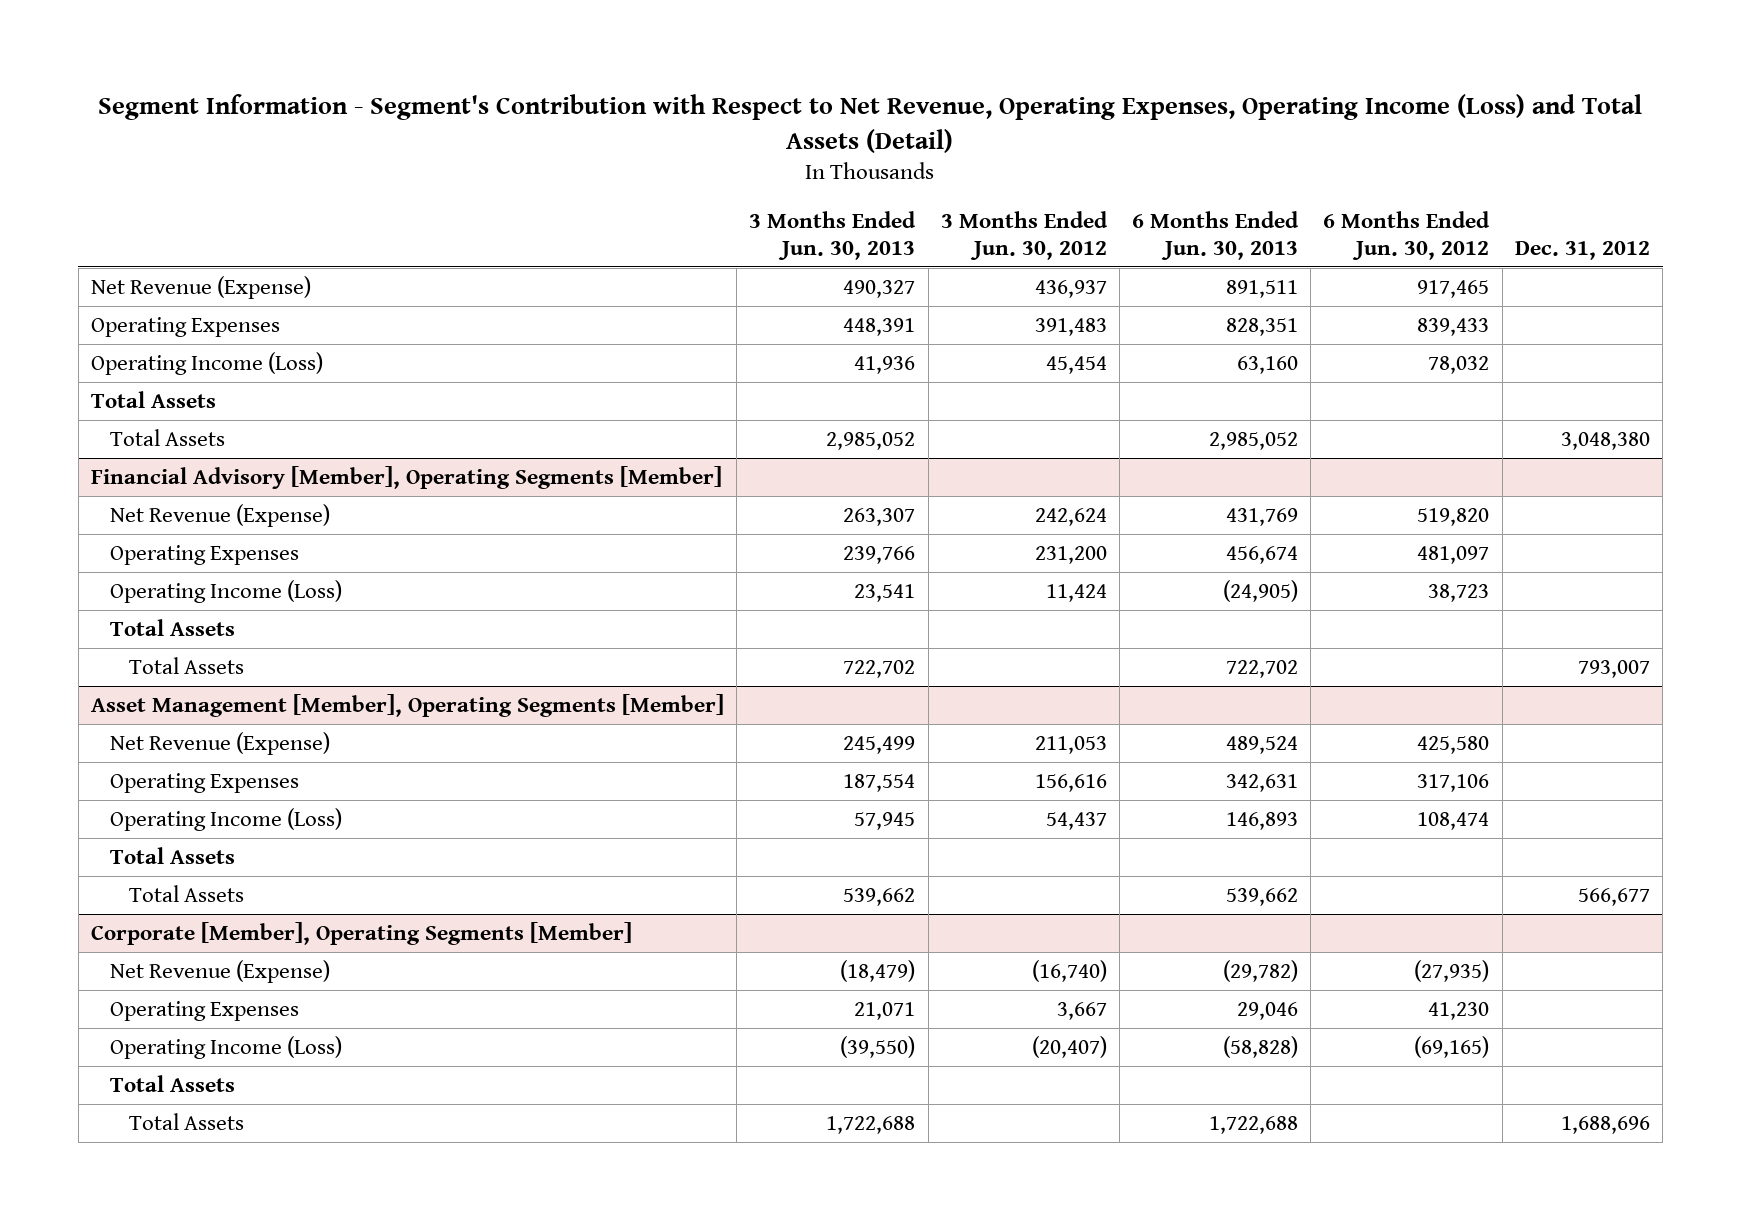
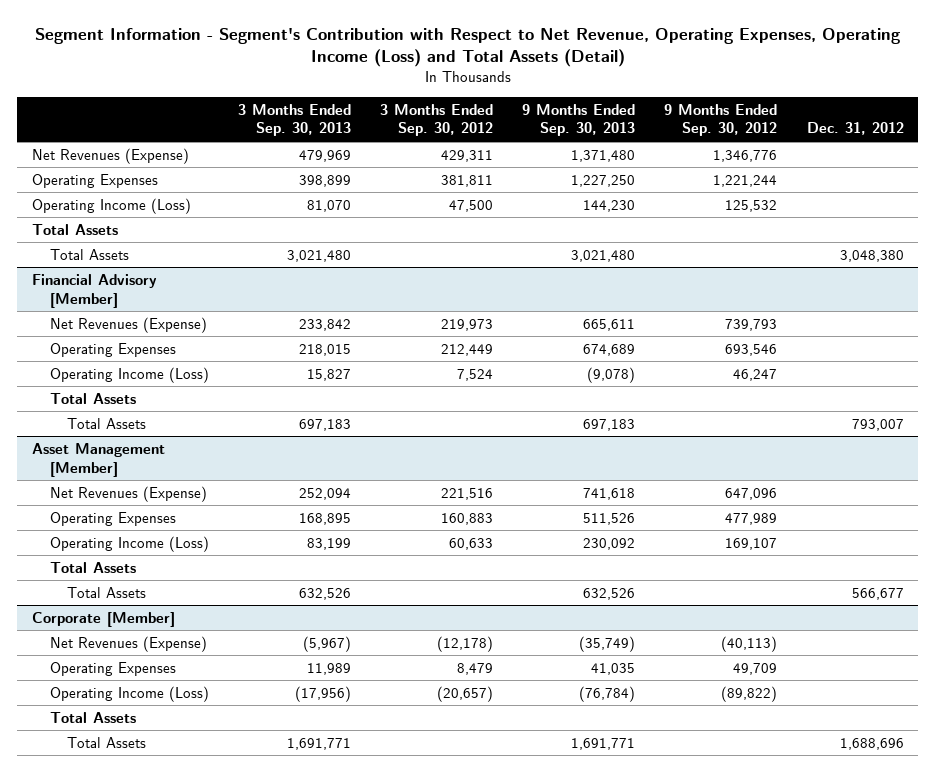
[749,211,917,260] 3 Months Ended Jun. 30, 2013 -> none
[940,211,1108,260] 3 Months Ended Jun. 30, 2012 -> none
[1132,211,1300,260] 6 Months Ended Jun. 30, 2013 -> none
[1323,211,1491,260] 6 Months Ended Jun. 30, 2012 -> none
none -> [237,103,351,137] 3 Months Ended Sep. 30, 2013
none -> [379,103,493,137] 3 Months Ended Sep. 30, 2012
none -> [522,103,636,137] 9 Months Ended Sep. 30, 2013
none -> [664,103,778,137] 9 Months Ended Sep. 30, 2012
[90,276,311,300] Net Revenue (Expense) -> [31,147,189,164] Net Revenues (Expense)
[90,466,722,490] Financial Advisory [Member], Operating Segments [Member] -> [31,273,157,308] Financial Advisory [Member]
[109,504,330,528] Net Revenue (Expense) -> [49,316,207,333] Net Revenues (Expense)
[90,694,724,718] Asset Management [Member], Operating Segments [Member] -> [31,442,165,477] Asset Management [Member]
[109,732,330,756] Net Revenue (Expense) -> [49,485,207,502] Net Revenues (Expense)
[90,922,632,946] Corporate [Member], Operating Segments [Member] -> [31,611,175,627] Corporate [Member]
[109,960,330,984] Net Revenue (Expense) -> [49,635,207,652] Net Revenues (Expense)

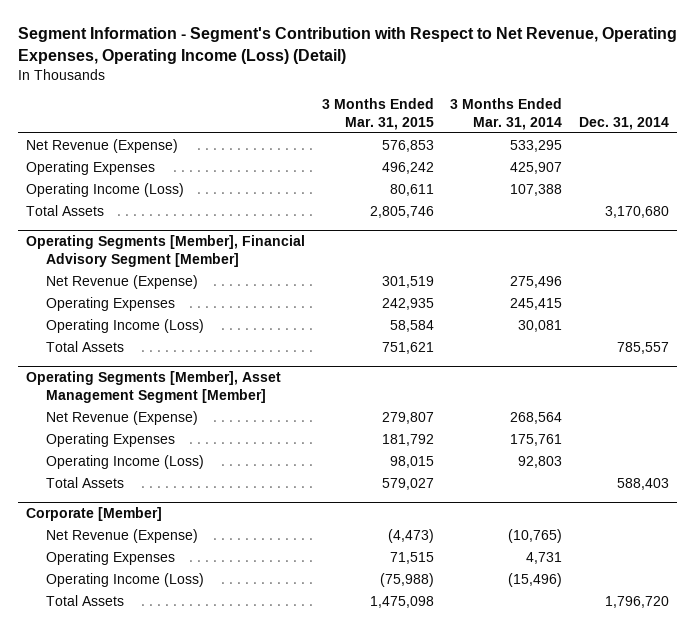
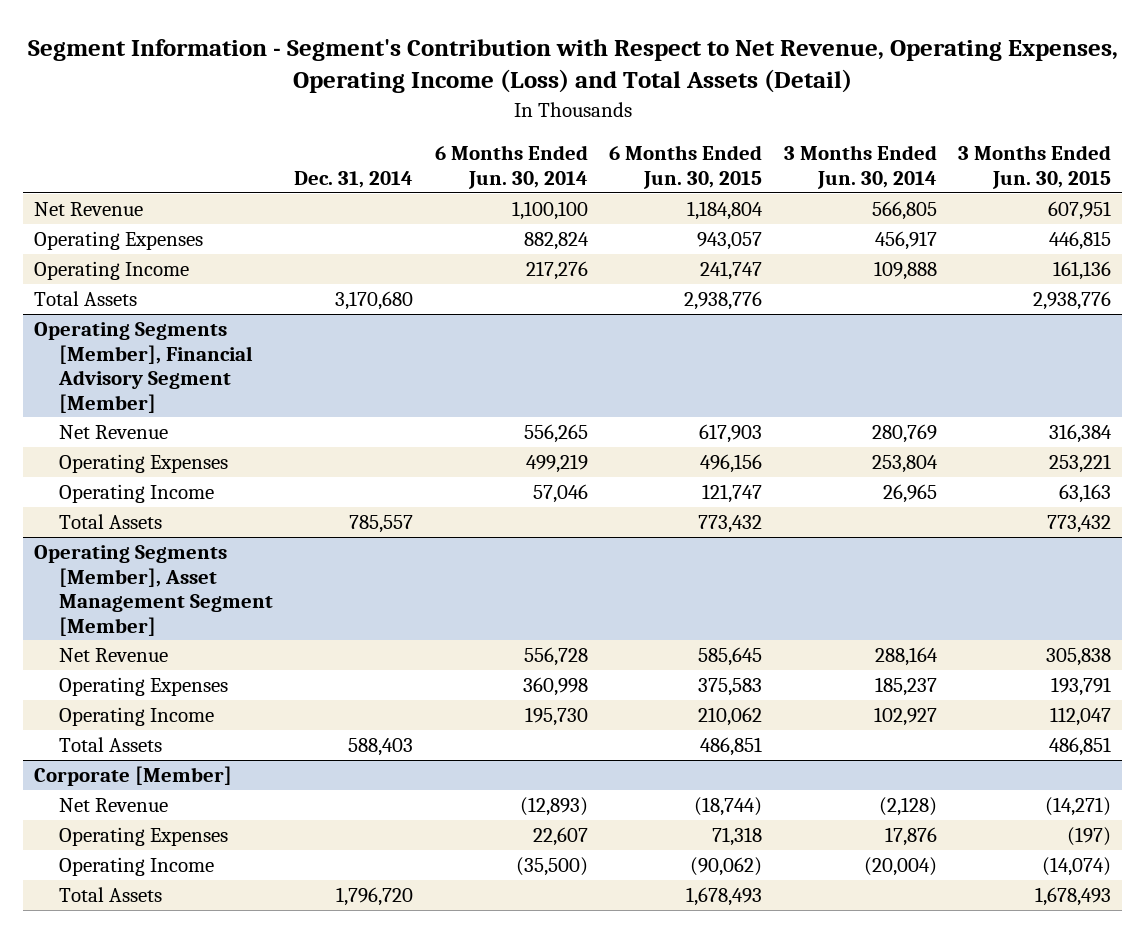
[17,27,677,64] Segment Information - Segment's Contribution with Respect to Net Revenue, Operating Expenses, Operating Income (Loss) (Detail) -> [27,38,1118,94] Segment Information - Segment's Contribution with Respect to Net Revenue, Operating Expenses, Operating Income (Loss) and Total Assets (Detail)
[321,98,434,130] 3 Months Ended Mar. 31, 2015 -> none
[450,98,563,130] 3 Months Ended Mar. 31, 2014 -> none
none -> [434,145,588,189] 6 Months Ended Jun. 30, 2014
none -> [609,145,763,189] 6 Months Ended Jun. 30, 2015
none -> [783,145,937,189] 3 Months Ended Jun. 30, 2014
none -> [958,145,1112,189] 3 Months Ended Jun. 30, 2015
[25,138,178,153] Net Revenue (Expense) -> [33,202,143,217] Net Revenue
[25,182,184,197] Operating Income (Loss) -> [33,261,189,281] Operating Income
[46,274,199,289] Net Revenue (Expense) -> [58,425,168,440] Net Revenue
[46,318,205,333] Operating Income (Loss) -> [58,484,214,504] Operating Income
[46,410,199,425] Net Revenue (Expense) -> [58,648,168,663] Net Revenue
[46,454,205,469] Operating Income (Loss) -> [58,707,214,727] Operating Income
[46,528,199,543] Net Revenue (Expense) -> [58,798,168,813] Net Revenue
[46,572,205,587] Operating Income (Loss) -> [58,857,214,877] Operating Income

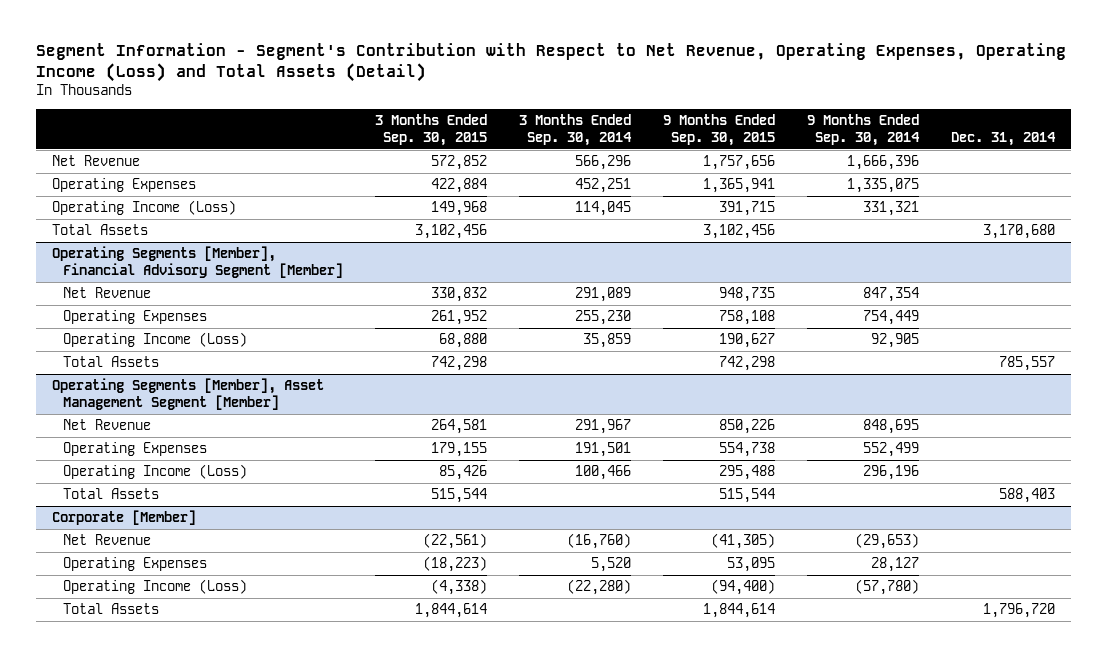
[434,145,588,189] 6 Months Ended Jun. 30, 2014 -> none
[609,145,763,189] 6 Months Ended Jun. 30, 2015 -> none
[783,145,937,189] 3 Months Ended Jun. 30, 2014 -> none
[958,145,1112,189] 3 Months Ended Jun. 30, 2015 -> none
none -> [374,113,487,146] 3 Months Ended Sep. 30, 2015
none -> [518,113,632,146] 3 Months Ended Sep. 30, 2014
none -> [662,113,775,146] 9 Months Ended Sep. 30, 2015
none -> [806,113,920,146] 9 Months Ended Sep. 30, 2014
[33,261,189,281] Operating Income -> [51,200,236,216] Operating Income (Loss)
[58,484,214,504] Operating Income -> [62,332,247,348] Operating Income (Loss)
[58,707,214,727] Operating Income -> [62,464,247,480] Operating Income (Loss)
[58,857,214,877] Operating Income -> [62,579,247,595] Operating Income (Loss)

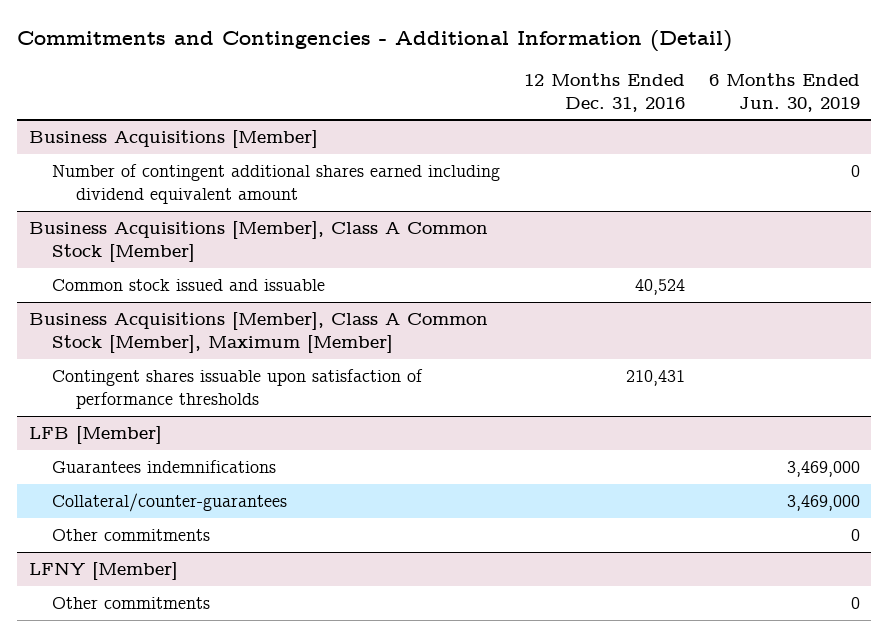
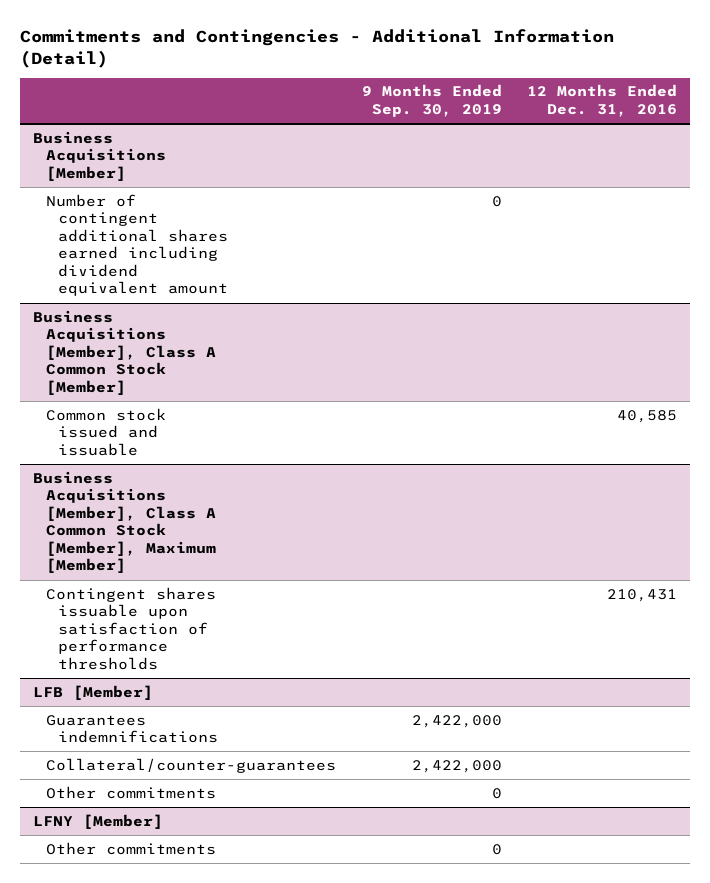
[708,72,860,112] 6 Months Ended Jun. 30, 2019 -> none
none -> [361,84,502,118] 9 Months Ended Sep. 30, 2019
[635,279,686,296] 40,524 -> [617,409,678,423] 40,585

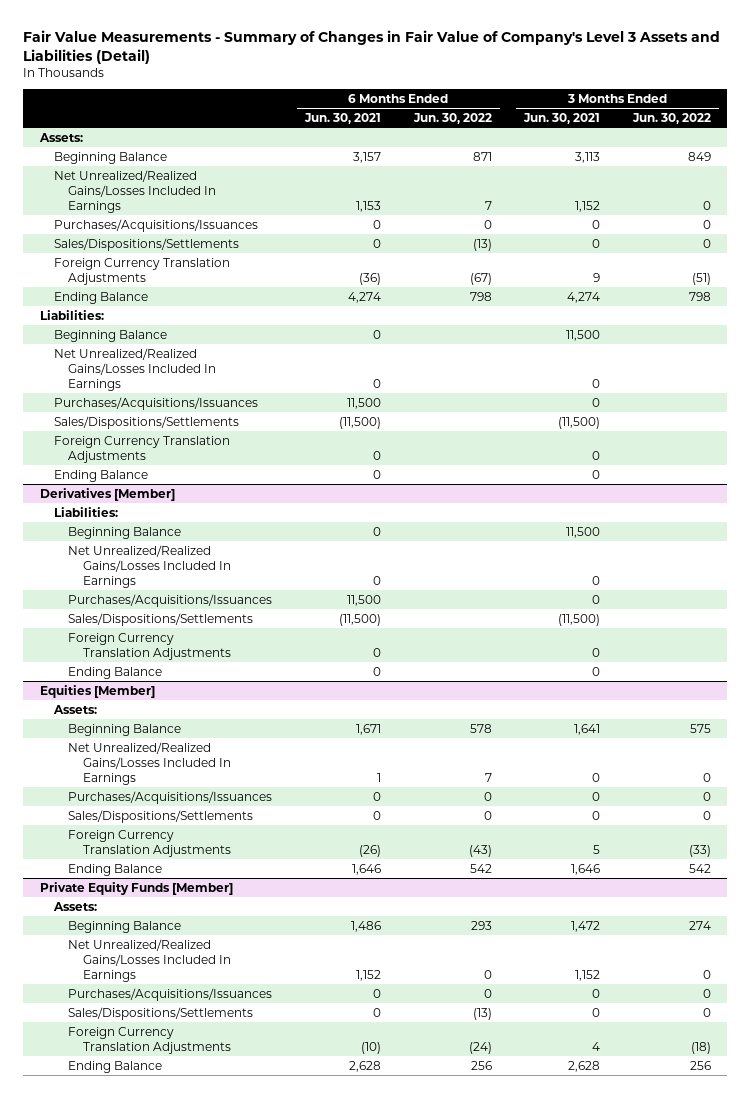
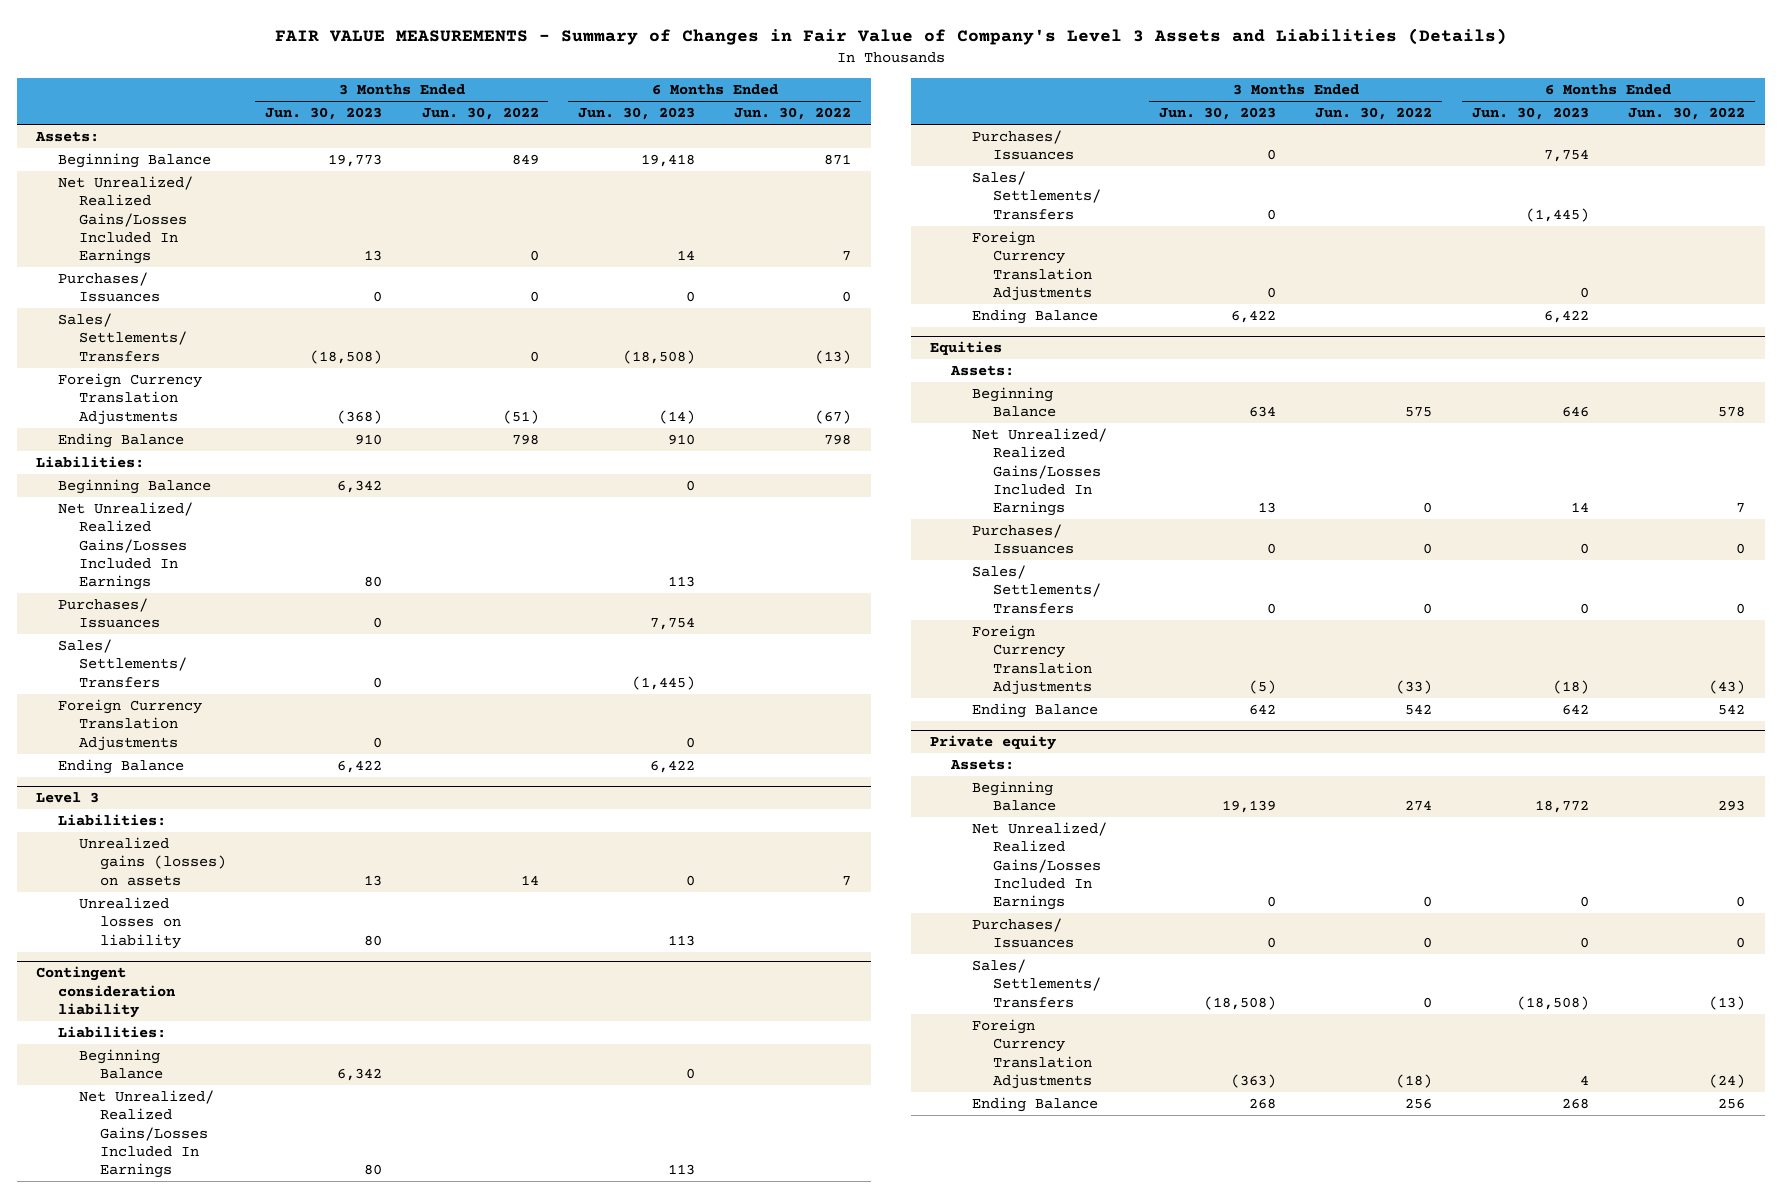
[23,30,721,64] Fair Value Measurements - Summary of Changes in Fair Value of Company's Level 3 Assets and Liabilities (Detail) -> [274,28,1507,46] FAIR VALUE MEASUREMENTS - Summary of Changes in Fair Value of Company's Level 3 Assets and Liabilities (Details)
[304,112,382,124] Jun. 30, 2021 -> none
[523,112,601,124] Jun. 30, 2021 -> none
none -> [265,107,383,121] Jun. 30, 2023
none -> [577,107,695,121] Jun. 30, 2023
[53,169,217,213] Net Unrealized/Realized Gains/Losses Included In Earnings -> [57,176,193,265] Net Unrealized/ Realized Gains/Losses Included In Earnings
[53,218,258,232] Purchases/Acquisitions/Issuances -> [57,272,160,303] Purchases/ Issuances
[53,237,239,251] Sales/Dispositions/Settlements -> [57,313,187,362] Sales/ Settlements/ Transfers
[53,347,217,391] Net Unrealized/Realized Gains/Losses Included In Earnings -> [57,502,193,591] Net Unrealized/ Realized Gains/Losses Included In Earnings
[53,396,258,410] Purchases/Acquisitions/Issuances -> [57,598,160,629] Purchases/ Issuances
[53,415,239,429] Sales/Dispositions/Settlements -> [57,639,187,688] Sales/ Settlements/ Transfers
[39,487,175,501] Derivatives [Member] -> none
[53,506,118,517] Liabilities: -> none
[68,526,182,539] Beginning Balance -> none
[68,544,231,588] Net Unrealized/Realized Gains/Losses Included In Earnings -> none
[68,593,273,607] Purchases/Acquisitions/Issuances -> none
[68,612,254,626] Sales/Dispositions/Settlements -> none
[68,632,231,660] Foreign Currency Translation Adjustments -> none
[68,666,163,679] Ending Balance -> none
none -> [36,792,100,804] Level 3
none -> [57,814,166,827] Liabilities:
none -> [78,837,226,886] Unrealized gains (losses) on assets
none -> [78,897,181,949] Unrealized losses on liability
none -> [36,966,176,1018] Contingent consideration liability
none -> [57,1026,166,1039] Liabilities:
none -> [78,1049,163,1080] Beginning Balance
none -> [78,1090,214,1179] Net Unrealized/ Realized Gains/Losses Included In Earnings
none -> [972,130,1075,161] Purchases/ Issuances
none -> [972,171,1102,220] Sales/ Settlements/ Transfers
none -> [972,231,1093,302] Foreign Currency Translation Adjustments
none -> [972,309,1099,325] Ending Balance
[39,684,155,698] Equities [Member] -> [930,341,1003,356] Equities
[68,741,231,785] Net Unrealized/Realized Gains/Losses Included In Earnings -> [972,428,1108,517] Net Unrealized/ Realized Gains/Losses Included In Earnings
[68,790,273,804] Purchases/Acquisitions/Issuances -> [972,524,1075,555] Purchases/ Issuances
[68,809,254,823] Sales/Dispositions/Settlements -> [972,565,1102,614] Sales/ Settlements/ Transfers
[39,881,233,895] Private Equity Funds [Member] -> [930,735,1057,751] Private equity
[68,938,231,982] Net Unrealized/Realized Gains/Losses Included In Earnings -> [972,822,1108,911] Net Unrealized/ Realized Gains/Losses Included In Earnings
[68,987,273,1001] Purchases/Acquisitions/Issuances -> [972,918,1075,949] Purchases/ Issuances
[68,1006,254,1020] Sales/Dispositions/Settlements -> [972,959,1102,1008] Sales/ Settlements/ Transfers

